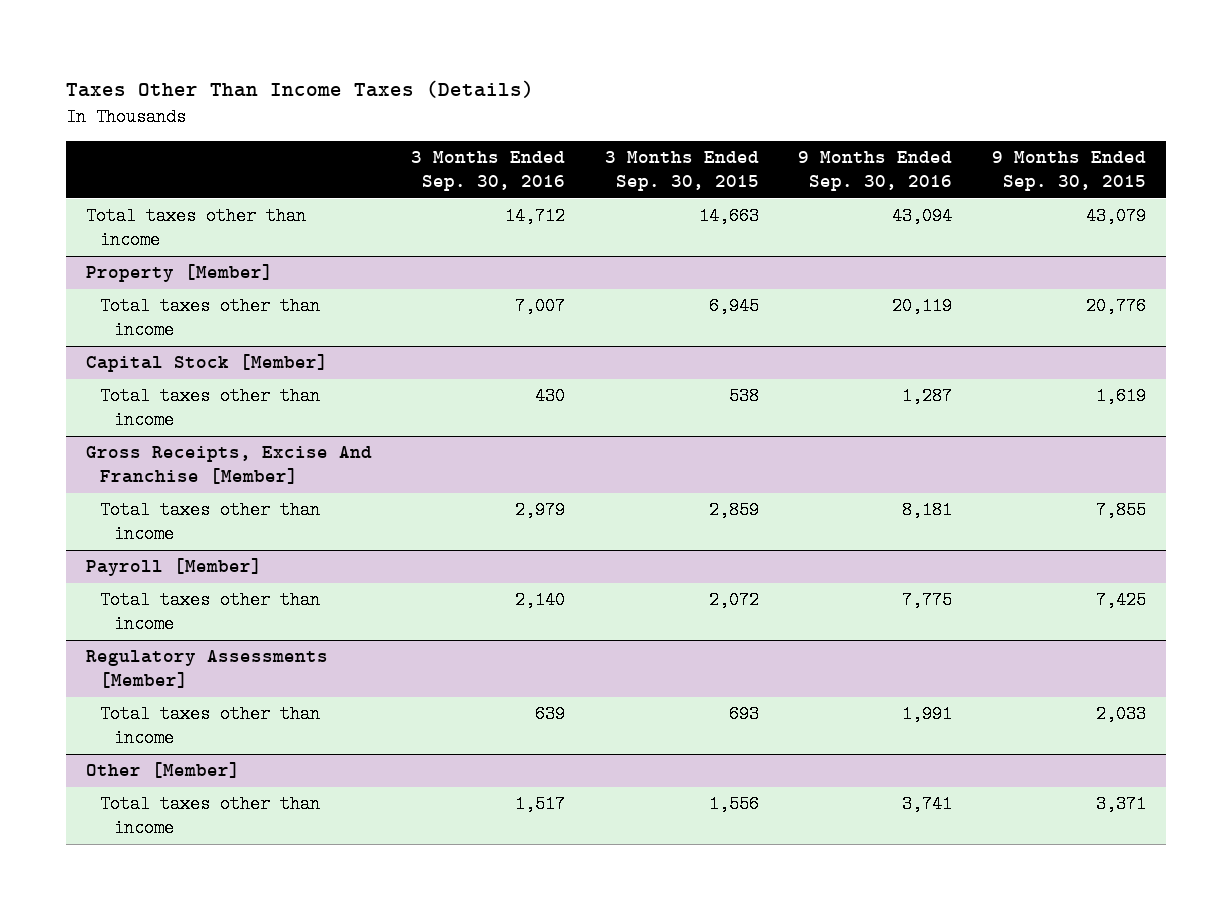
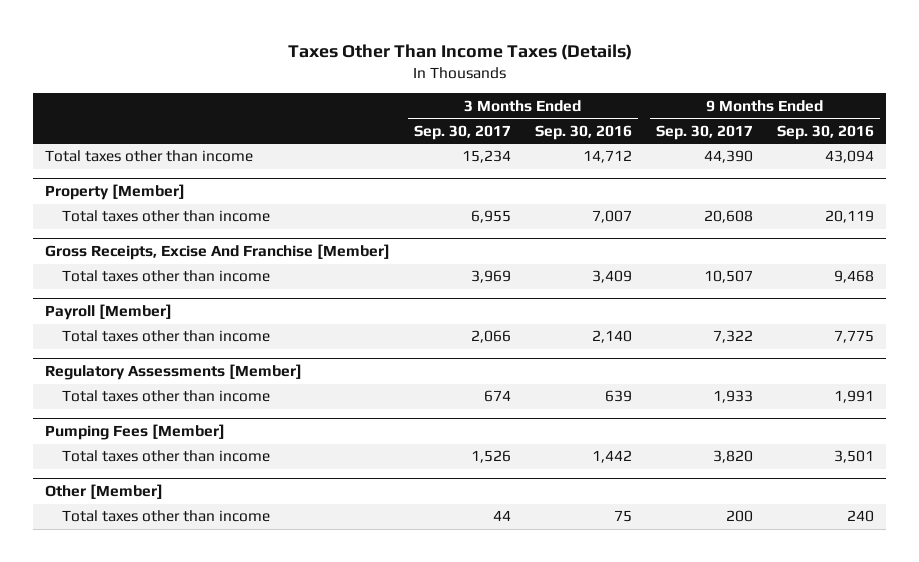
[604,151,759,192] 3 Months Ended Sep. 30, 2015 -> none
[991,151,1146,192] 9 Months Ended Sep. 30, 2015 -> none
none -> [414,124,512,140] Sep. 30, 2017
none -> [656,124,754,140] Sep. 30, 2017
[85,354,328,373] Capital Stock [Member] -> none
[100,387,321,430] Total taxes other than income -> none
[515,501,566,520] 2,979 -> [592,270,633,284] 3,409
[902,501,953,520] 8,181 -> [834,270,875,284] 9,468
none -> [45,424,226,441] Pumping Fees [Member]
none -> [61,450,270,463] Total taxes other than income
[515,795,566,814] 1,517 -> [614,510,633,523] 75
[902,795,953,814] 3,741 -> [847,510,875,523] 240

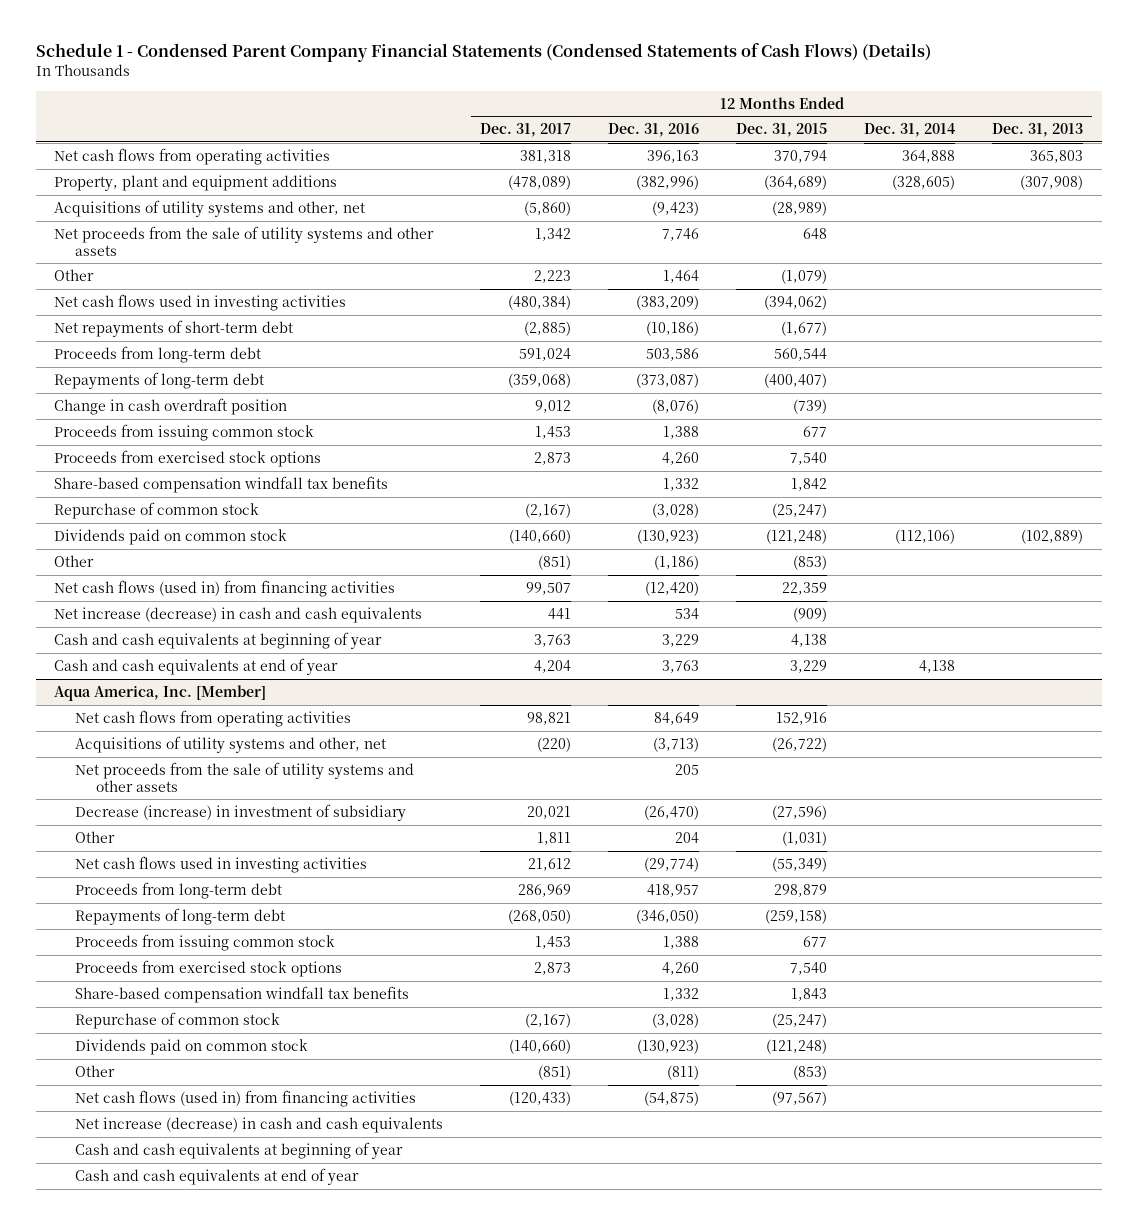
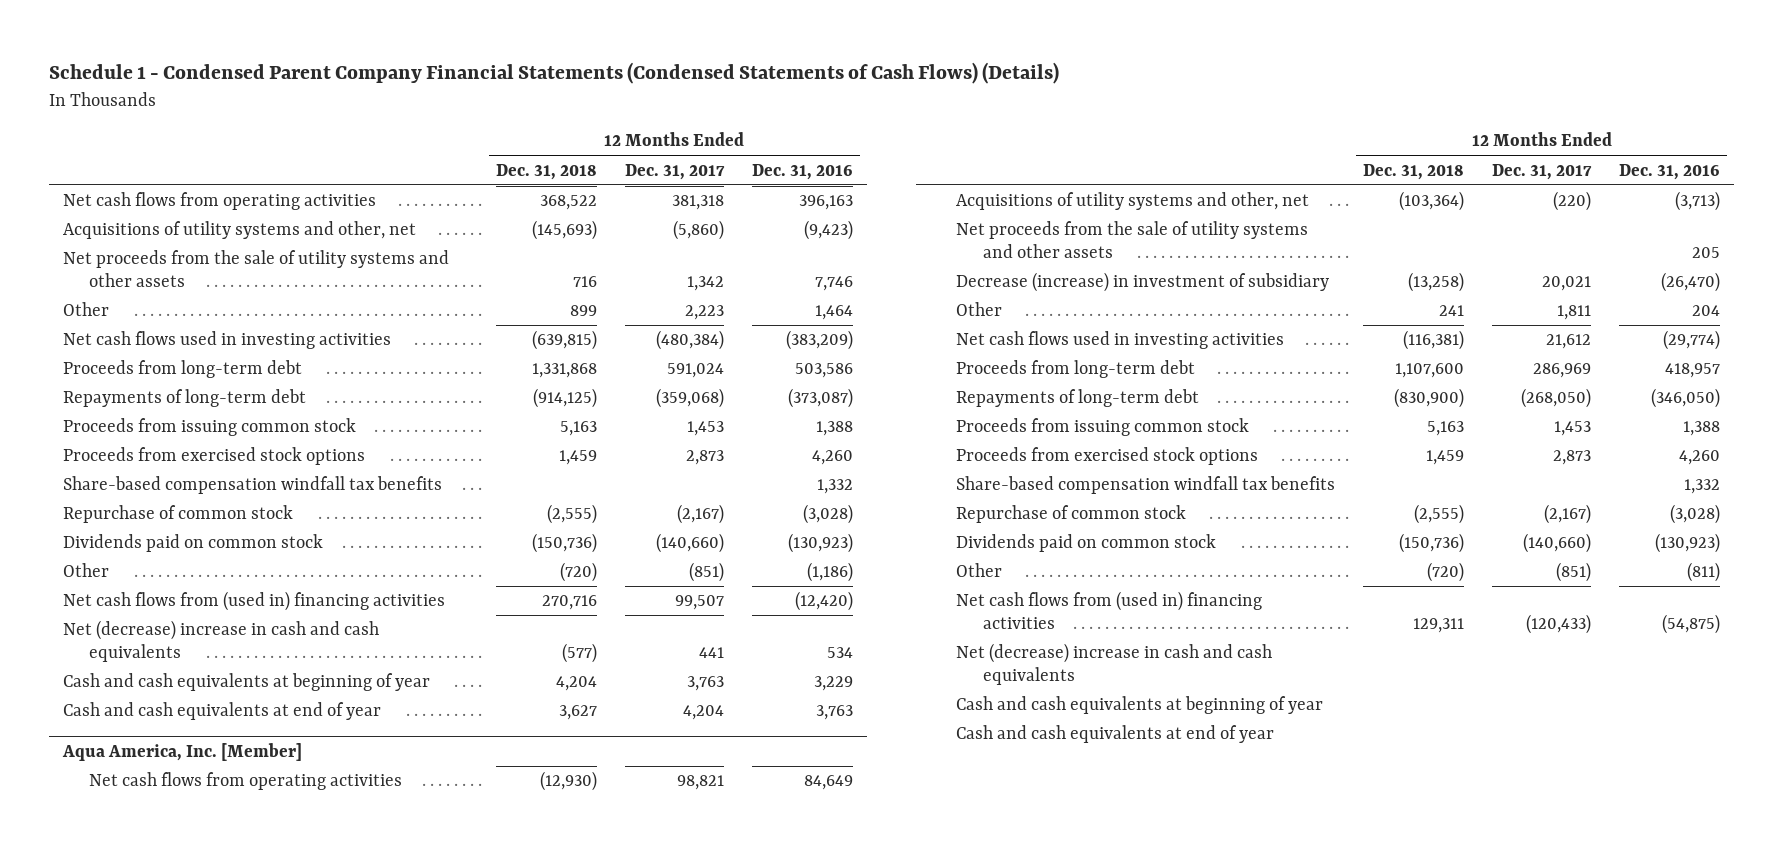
[736,123,828,138] Dec. 31, 2015 -> none
[864,123,956,138] Dec. 31, 2014 -> none
[992,123,1084,138] Dec. 31, 2013 -> none
none -> [495,163,597,180] Dec. 31, 2018
[54,174,338,191] Property, plant and equipment additions -> none
[54,319,294,337] Net repayments of short-term debt -> none
[54,397,288,415] Change in cash overdraft position -> none
[54,579,396,597] Net cash flows (used in) from financing activities -> [62,591,445,612] Net cash flows from (used in) financing activities
[54,606,423,623] Net increase (decrease) in cash and cash equivalents -> [62,620,379,663] Net (decrease) increase in cash and cash equivalents
[74,1089,416,1107] Net cash flows (used in) from financing activities -> [956,591,1263,630] Net cash flows from (used in) financing activities
[74,1116,443,1133] Net increase (decrease) in cash and cash equivalents -> [956,643,1273,686] Net (decrease) increase in cash and cash equivalents

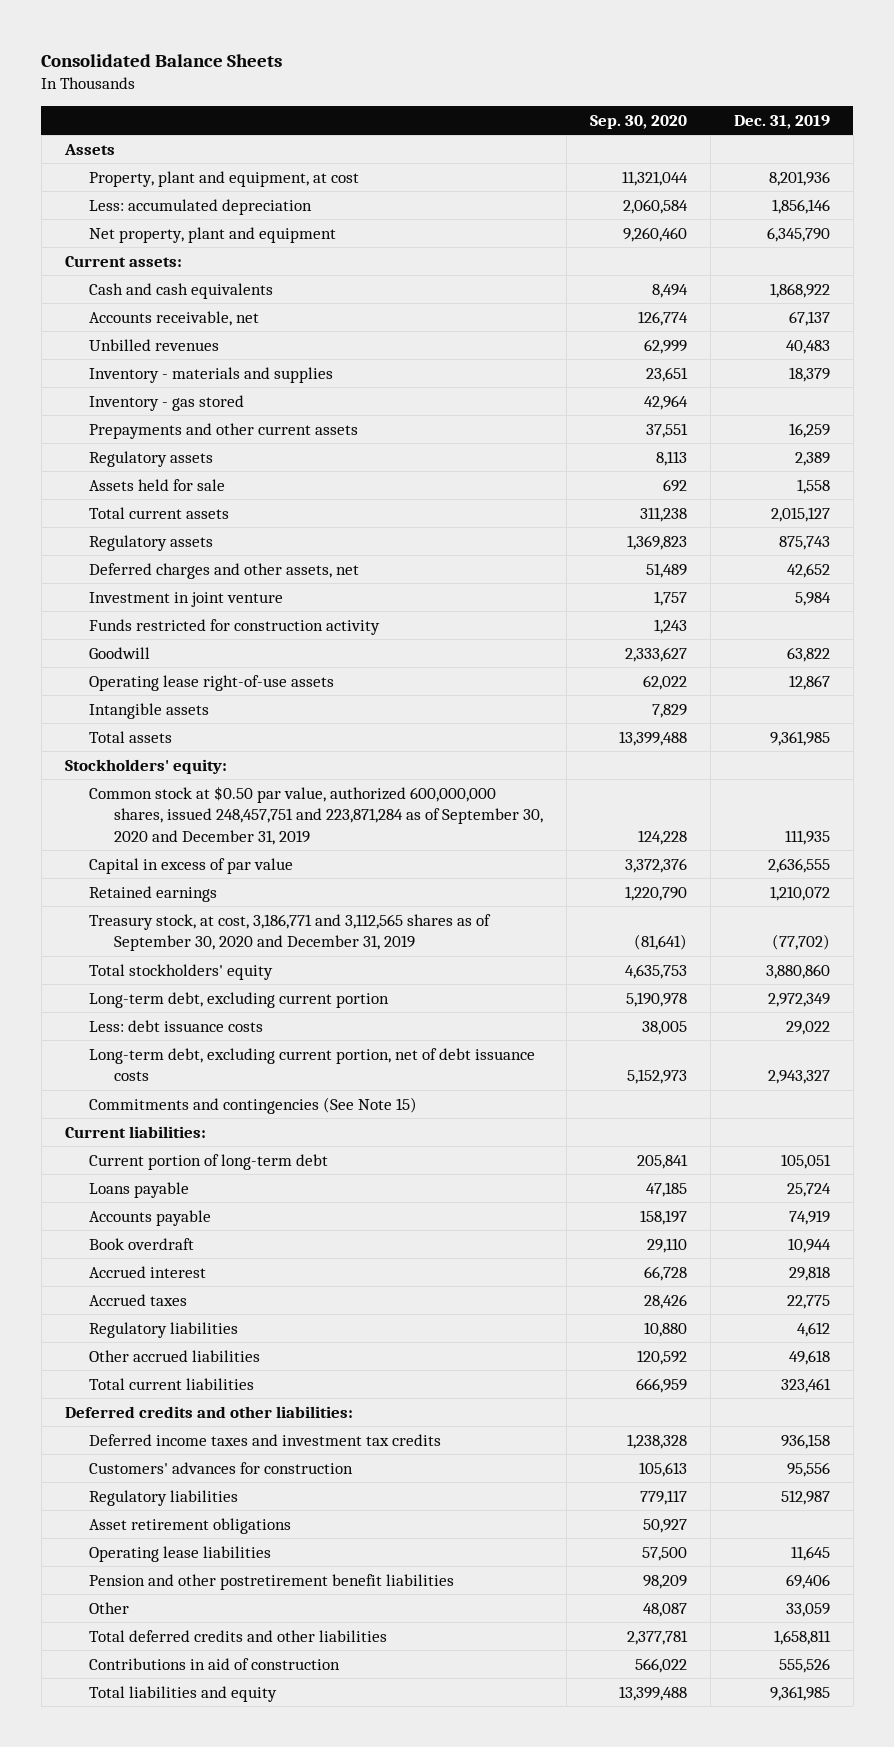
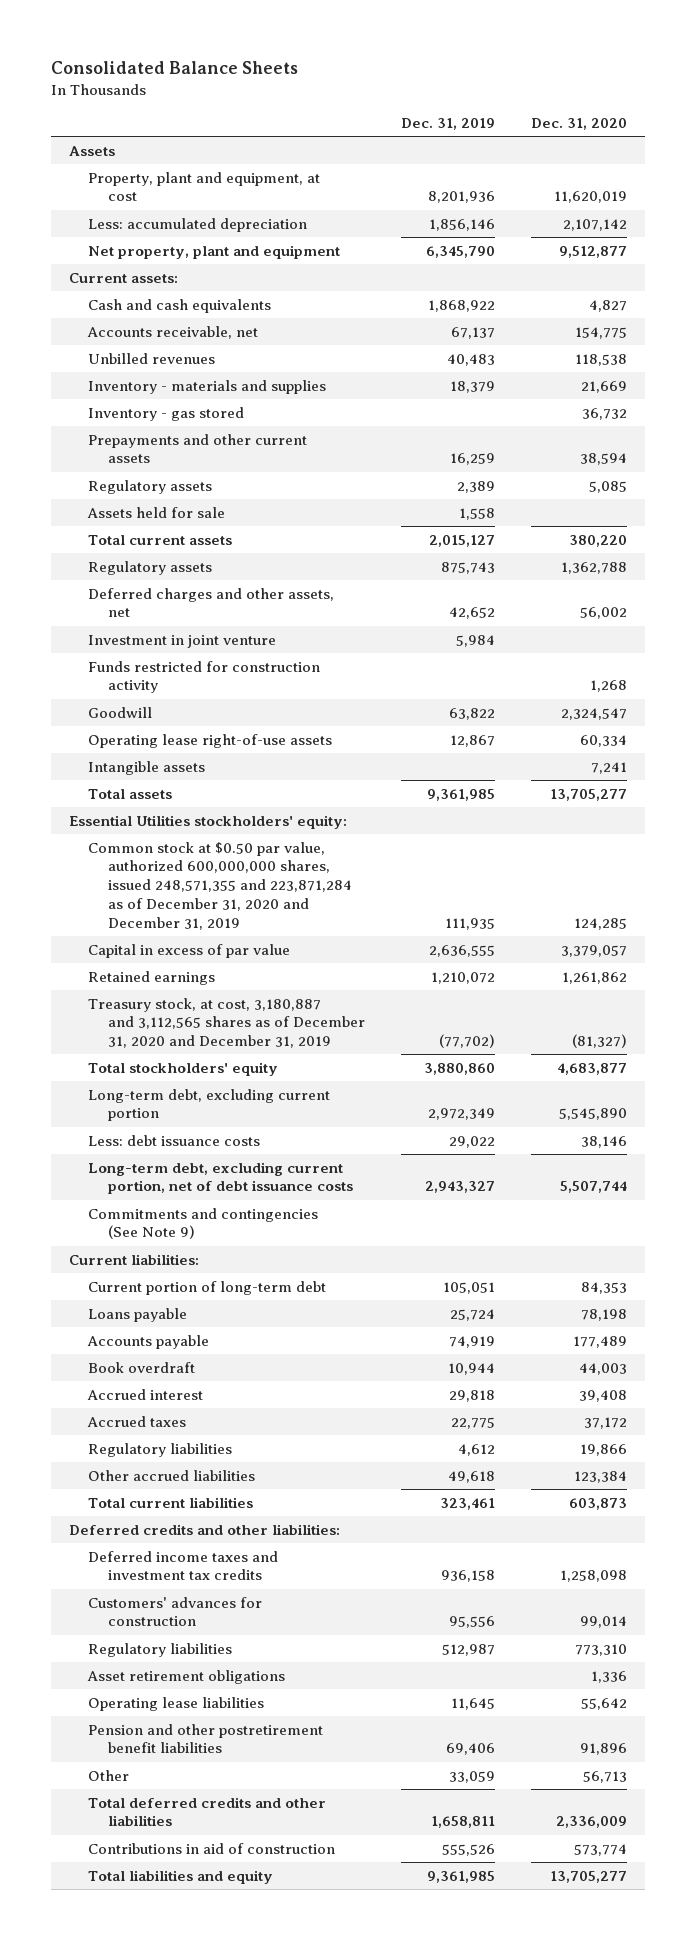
[589,114,687,129] Sep. 30, 2020 -> none
none -> [531,118,628,131] Dec. 31, 2020
[64,758,227,774] Stockholders' equity: -> [68,814,347,829] Essential Utilities stockholders' equity:
[89,785,543,845] Common stock at $0.50 par value, authorized 600,000,000 shares, issued 248,457,751 and 223,871,284 as of September 30, 2020 and December 31, 2019 -> [88,841,353,931] Common stock at $0.50 par value, authorized 600,000,000 shares, issued 248,571,355 and 223,871,284 as of December 31, 2020 and December 31, 2019
[89,913,492,952] Treasury stock, at cost, 3,186,771 and 3,112,565 shares as of September 30, 2020 and December 31, 2019 -> [88,997,366,1049] Treasury stock, at cost, 3,180,887 and 3,112,565 shares as of December 31, 2020 and December 31, 2019
[89,1096,418,1114] Commitments and contingencies (See Note 15) -> [88,1207,319,1240] Commitments and contingencies (See Note 9)

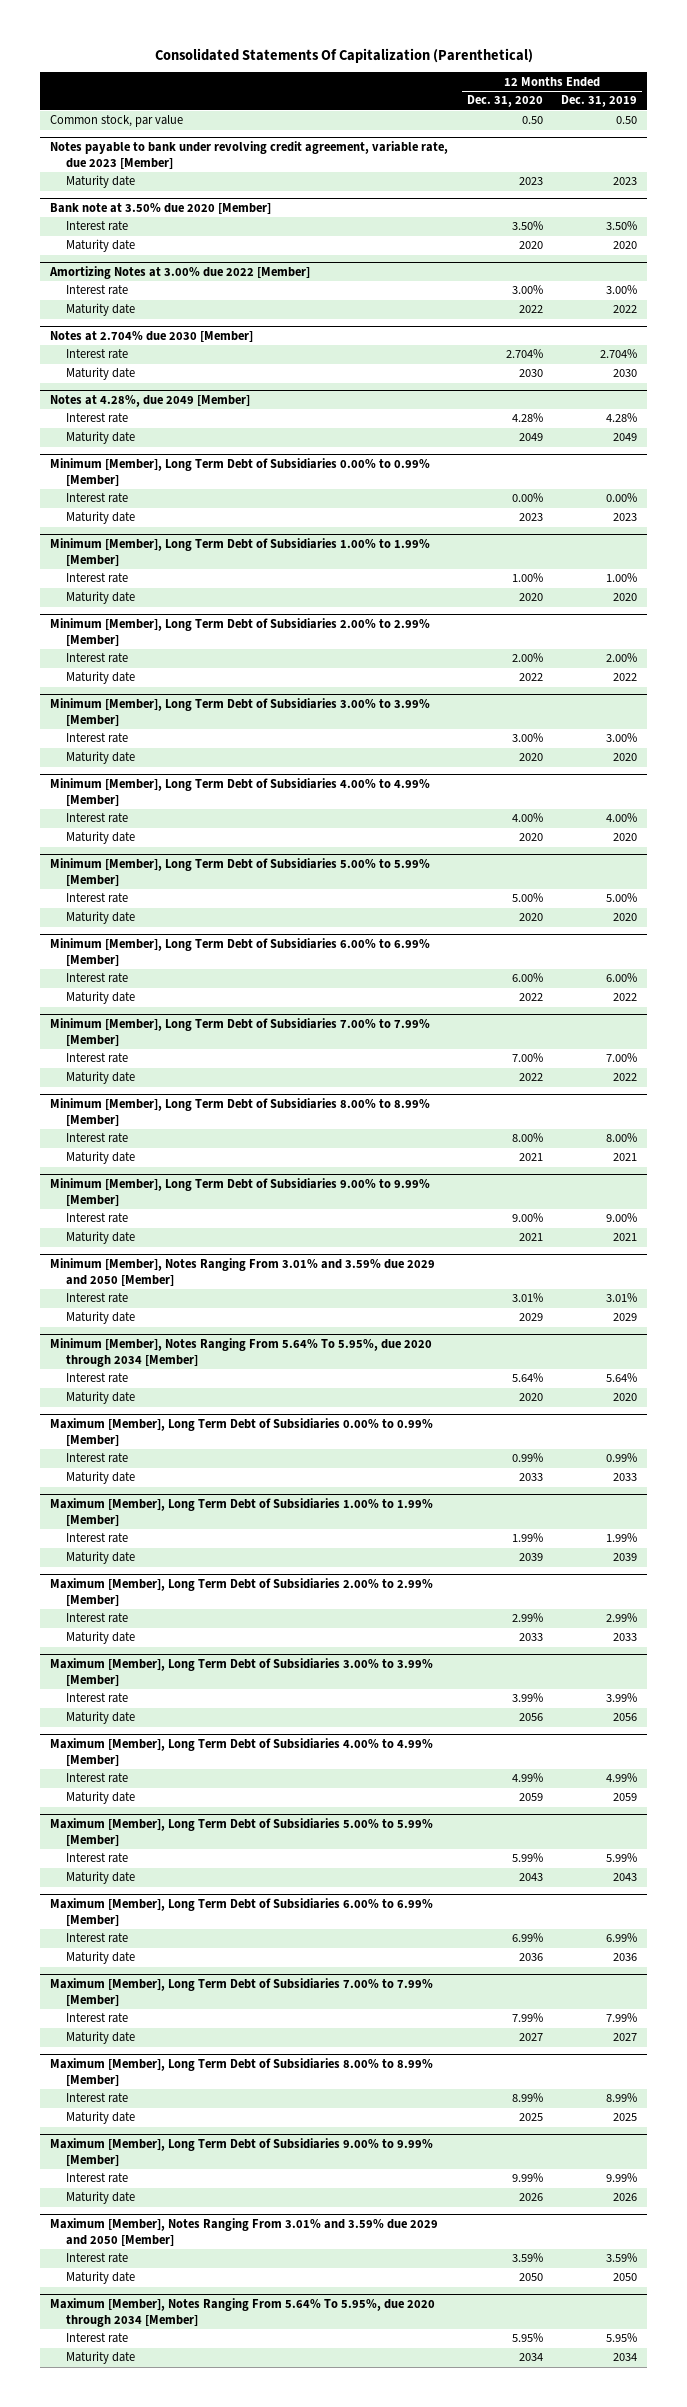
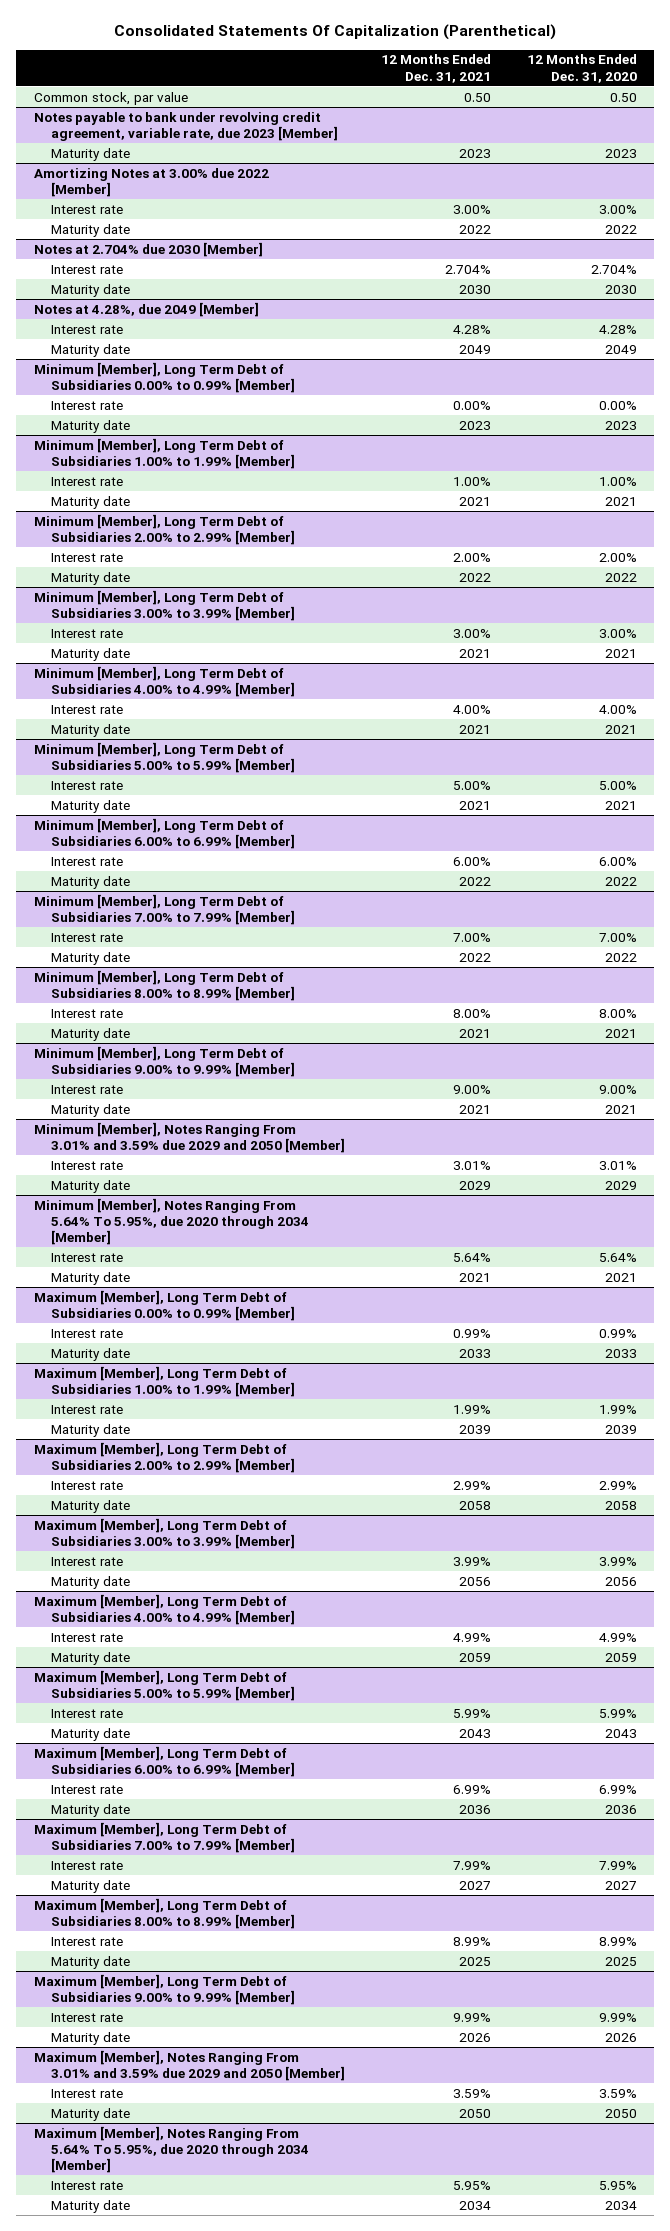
[561,95,638,108] Dec. 31, 2019 -> none
none -> [380,54,491,83] 12 Months Ended Dec. 31, 2021
[49,203,271,215] Bank note at 3.50% due 2020 [Member] -> none
[66,221,129,232] Interest rate -> none
[66,239,136,253] Maturity date -> none
[518,593,543,602] 2020 -> [604,496,637,506] 2021
[518,753,543,762] 2020 -> [604,648,637,658] 2021
[518,833,543,842] 2020 -> [604,724,637,734] 2021
[518,913,543,922] 2020 -> [604,800,637,810] 2021
[518,1393,543,1402] 2020 -> [604,1272,637,1282] 2021
[518,1633,543,1642] 2033 -> [604,1500,637,1510] 2058

